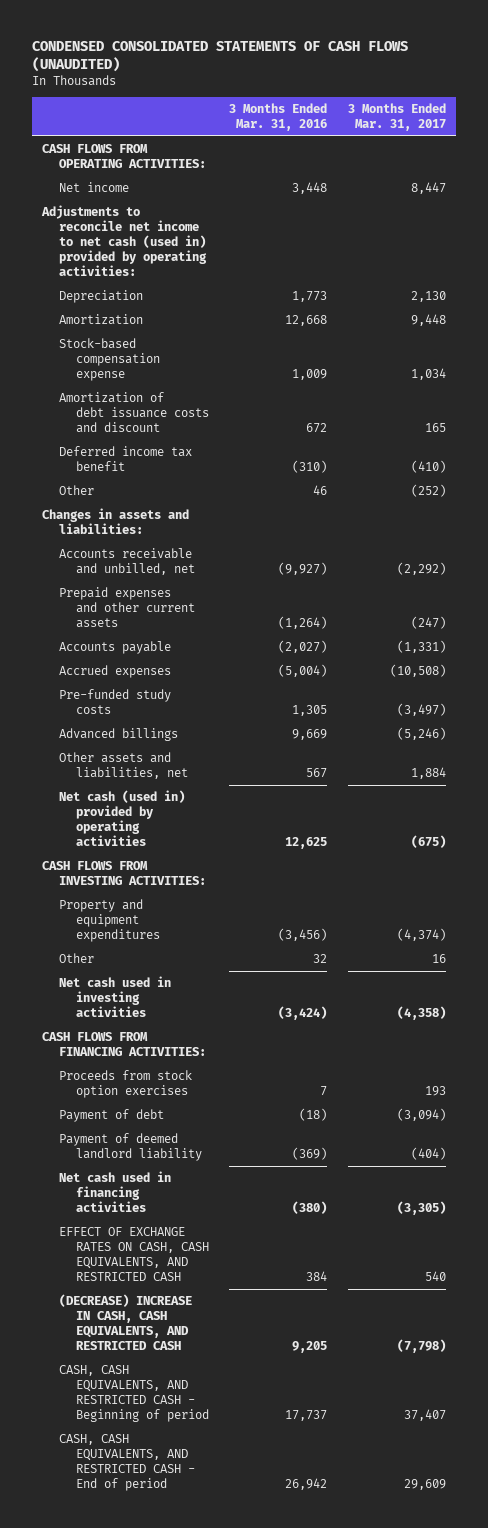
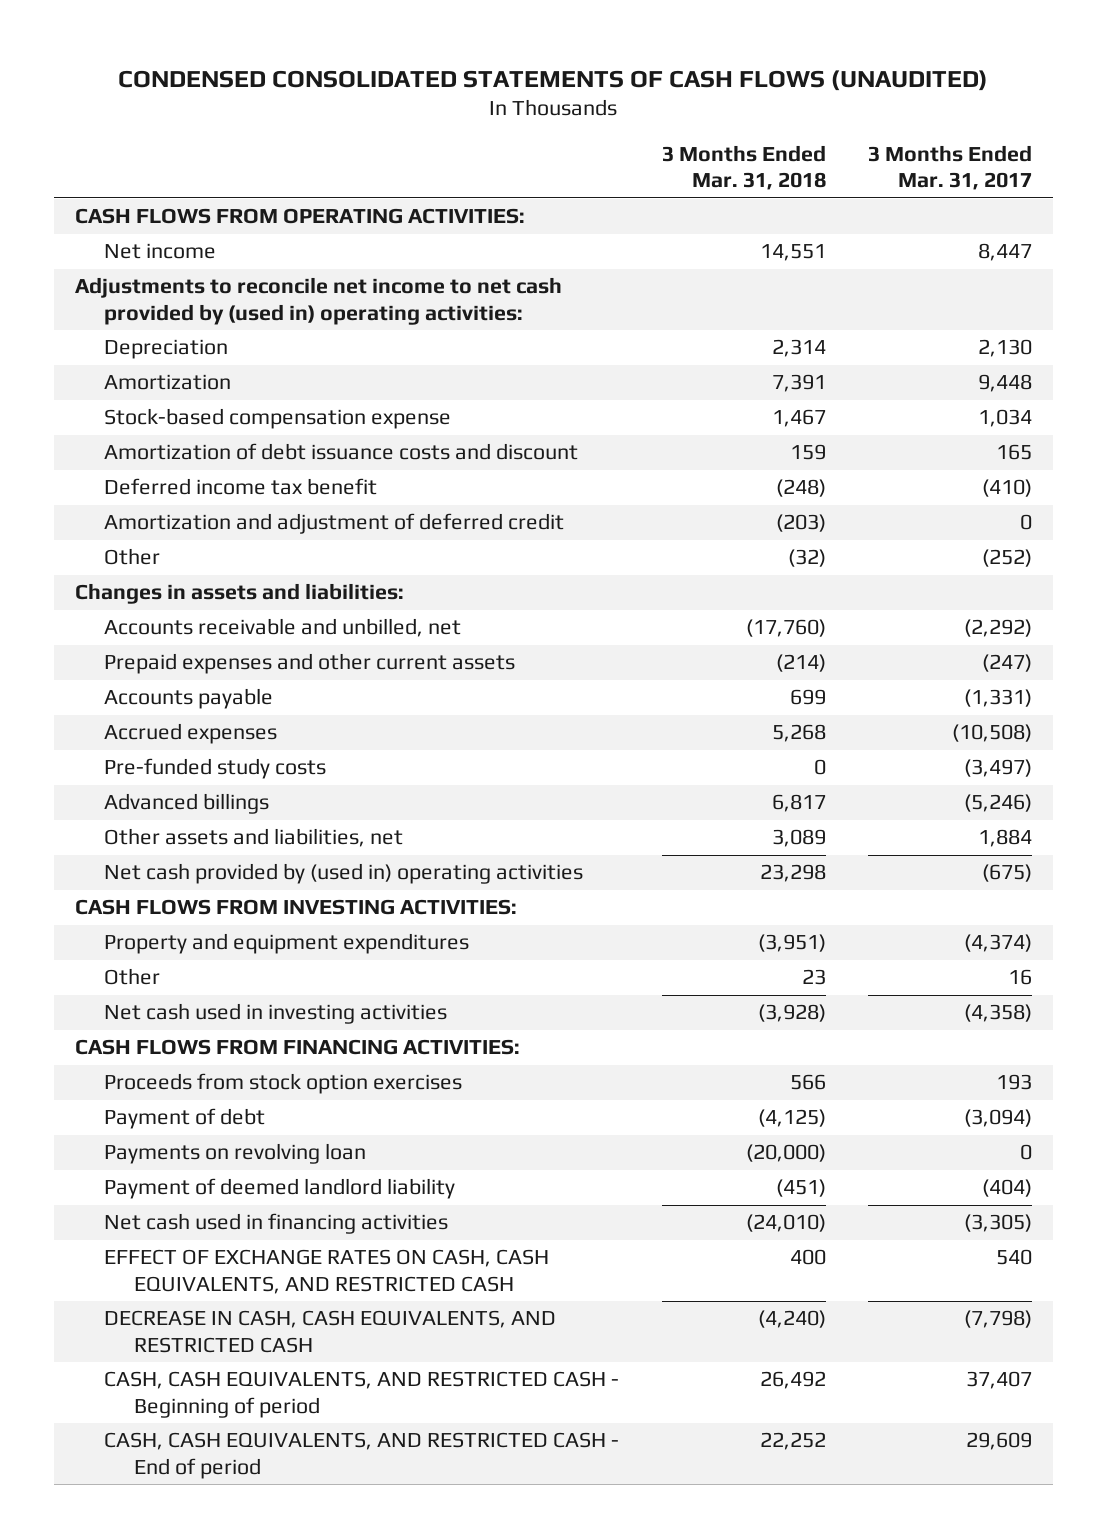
[229,103,328,131] 3 Months Ended Mar. 31, 2016 -> none
none -> [661,145,826,191] 3 Months Ended Mar. 31, 2018
[41,205,208,276] Adjustments to reconcile net income to net cash (used in) provided by operating activities: -> [74,277,562,325] Adjustments to reconcile net income to net cash provided by (used in) operating activities:
none -> [104,513,565,535] Amortization and adjustment of deferred credit
[59,790,186,847] Net cash (used in) provided by operating activities -> [104,863,584,885] Net cash provided by (used in) operating activities
none -> [104,1143,367,1165] Payments on revolving loan
[59,1294,193,1351] (DECREASE) INCREASE IN CASH, CASH EQUIVALENTS, AND RESTRICTED CASH -> [104,1310,557,1353] DECREASE IN CASH, CASH EQUIVALENTS, AND RESTRICTED CASH

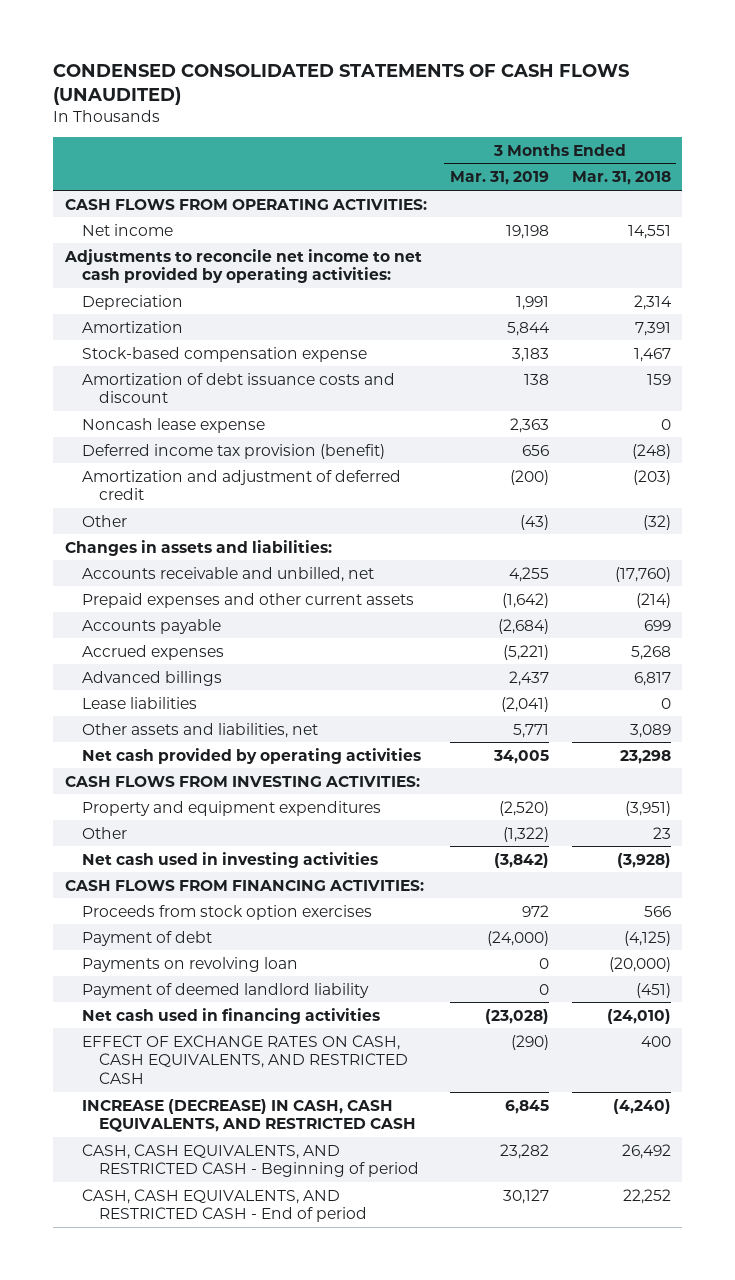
[868,145,1033,191] 3 Months Ended Mar. 31, 2017 -> none
none -> [449,171,549,186] Mar. 31, 2019
[74,277,562,325] Adjustments to reconcile net income to net cash provided by (used in) operating activities: -> [63,248,422,284] Adjustments to reconcile net income to net cash provided by operating activities:
none -> [81,417,265,433] Noncash lease expense
[104,478,378,496] Deferred income tax benefit -> [81,443,385,459] Deferred income tax provision (benefit)
[104,758,327,780] Pre-funded study costs -> none
none -> [81,696,197,709] Lease liabilities
[104,863,584,885] Net cash provided by (used in) operating activities -> [81,747,421,764] Net cash provided by operating activities
[104,1310,557,1353] DECREASE IN CASH, CASH EQUIVALENTS, AND RESTRICTED CASH -> [81,1098,417,1133] INCREASE (DECREASE) IN CASH, CASH EQUIVALENTS, AND RESTRICTED CASH

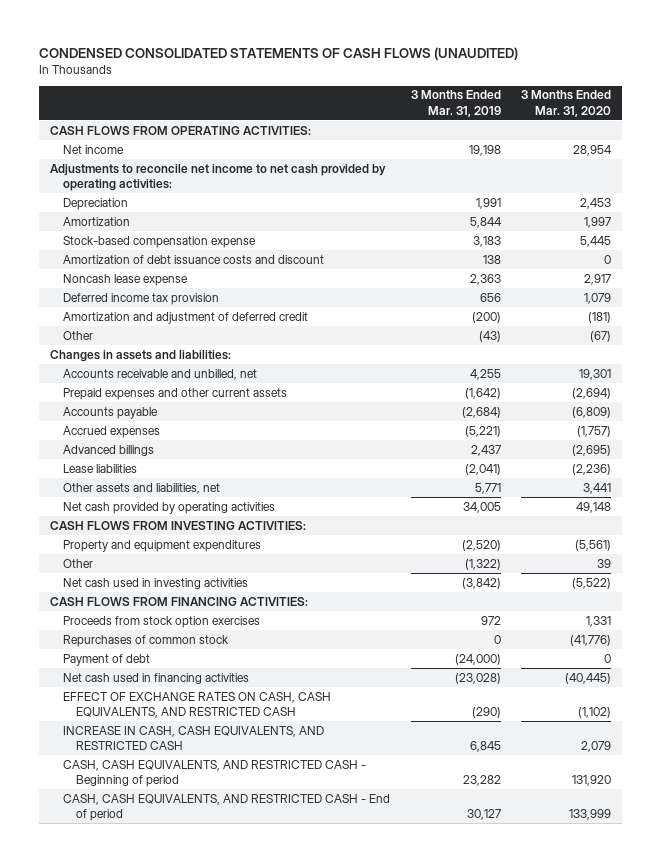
[571,171,671,186] Mar. 31, 2018 -> none
none -> [521,90,612,117] 3 Months Ended Mar. 31, 2020
[81,443,385,459] Deferred income tax provision (benefit) -> [62,292,219,305] Deferred income tax provision
none -> [62,634,229,647] Repurchases of common stock
[81,956,298,972] Payments on revolving loan -> none
[81,982,369,998] Payment of deemed landlord liability -> none
[81,1098,417,1133] INCREASE (DECREASE) IN CASH, CASH EQUIVALENTS, AND RESTRICTED CASH -> [62,725,324,751] INCREASE IN CASH, CASH EQUIVALENTS, AND RESTRICTED CASH

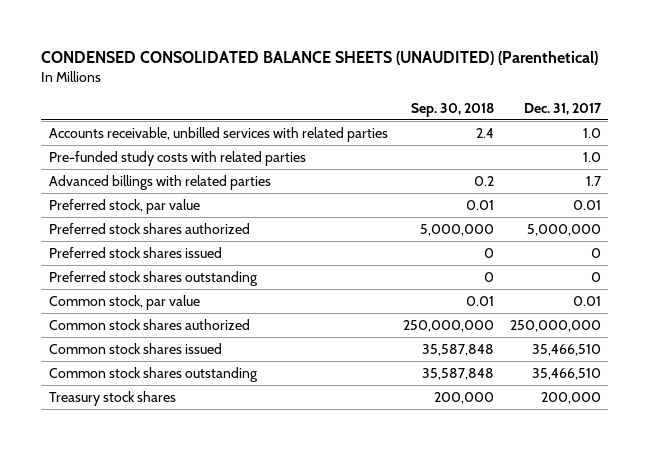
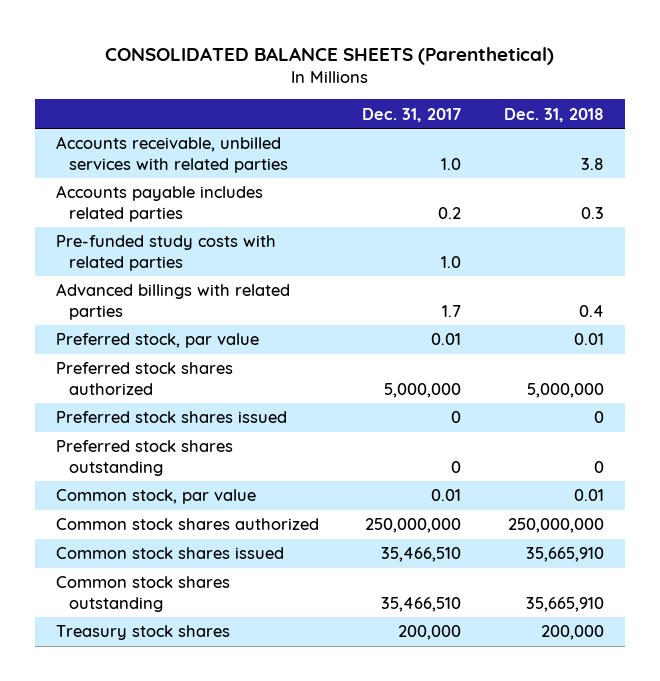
[41,51,599,66] CONDENSED CONSOLIDATED BALANCE SHEETS (UNAUDITED) (Parenthetical) -> [105,46,555,65] CONSOLIDATED BALANCE SHEETS (Parenthetical)
[411,102,495,117] Sep. 30, 2018 -> none
none -> [503,107,604,122] Dec. 31, 2018
none -> [56,185,264,222] Accounts payable includes related parties

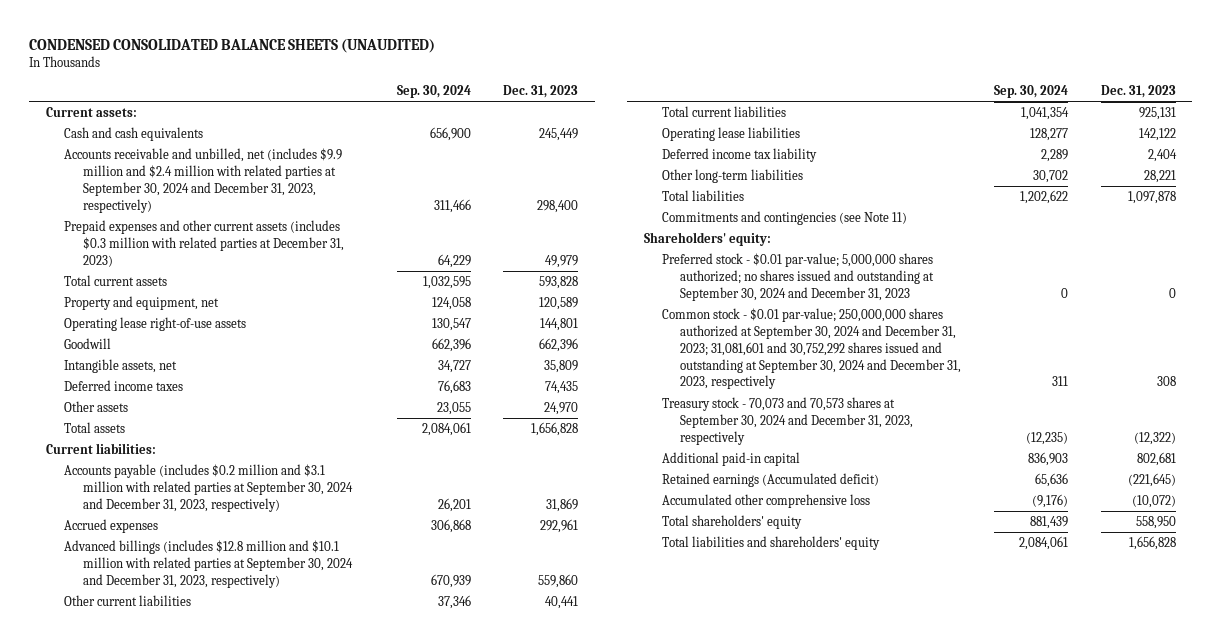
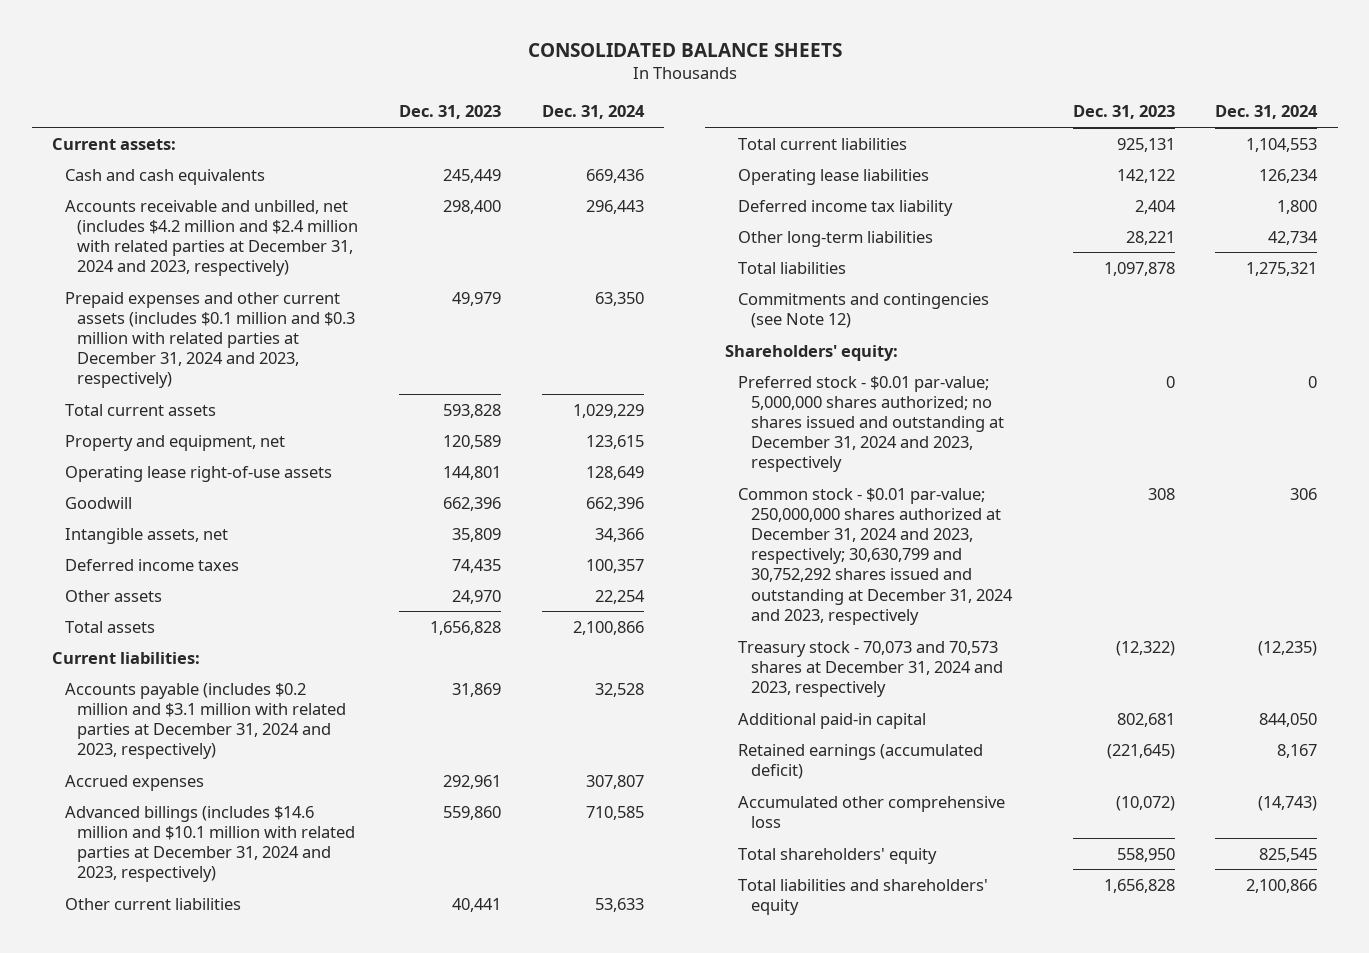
[29,38,436,53] CONDENSED CONSOLIDATED BALANCE SHEETS (UNAUDITED) -> [527,43,842,58] CONSOLIDATED BALANCE SHEETS
[396,85,471,99] Sep. 30, 2024 -> none
none -> [541,105,645,120] Dec. 31, 2024
[64,148,343,213] Accounts receivable and unbilled, net (includes $9.9 million and $2.4 million with related parties at September 30, 2024 and December 31, 2023, respectively) -> [64,199,359,277] Accounts receivable and unbilled, net (includes $4.2 million and $2.4 million with related parties at December 31, 2024 and 2023, respectively)
[64,220,344,267] Prepaid expenses and other current assets (includes $0.3 million with related parties at December 31, 2023) -> [64,291,356,389] Prepaid expenses and other current assets (includes $0.1 million and $0.3 million with related parties at December 31, 2024 and 2023, respectively)
[64,464,353,512] Accounts payable (includes $0.2 million and $3.1 million with related parties at September 30, 2024 and December 31, 2023, respectively) -> [64,682,347,760] Accounts payable (includes $0.2 million and $3.1 million with related parties at December 31, 2024 and 2023, respectively)
[64,540,353,588] Advanced billings (includes $12.8 million and $10.1 million with related parties at September 30, 2024 and December 31, 2023, respectively) -> [64,805,356,883] Advanced billings (includes $14.6 million and $10.1 million with related parties at December 31, 2024 and 2023, respectively)
[661,211,907,226] Commitments and contingencies (see Note 11) -> [738,292,990,328] Commitments and contingencies (see Note 12)
[661,253,935,301] Preferred stock - $0.01 par-value; 5,000,000 shares authorized; no shares issued and outstanding at September 30, 2024 and December 31, 2023 -> [738,375,1004,473] Preferred stock - $0.01 par-value; 5,000,000 shares authorized; no shares issued and outstanding at December 31, 2024 and 2023, respectively
[661,308,962,390] Common stock - $0.01 par-value; 250,000,000 shares authorized at September 30, 2024 and December 31, 2023; 31,081,601 and 30,752,292 shares issued and outstanding at September 30, 2024 and December 31, 2023, respectively -> [738,487,1013,625] Common stock - $0.01 par-value; 250,000,000 shares authorized at December 31, 2024 and 2023, respectively; 30,630,799 and 30,752,292 shares issued and outstanding at December 31, 2024 and 2023, respectively
[661,397,914,445] Treasury stock - 70,073 and 70,573 shares at September 30, 2024 and December 31, 2023, respectively -> [738,640,1003,698] Treasury stock - 70,073 and 70,573 shares at December 31, 2024 and 2023, respectively
[661,473,879,488] Retained earnings (Accumulated deficit) -> [738,743,984,779] Retained earnings (accumulated deficit)

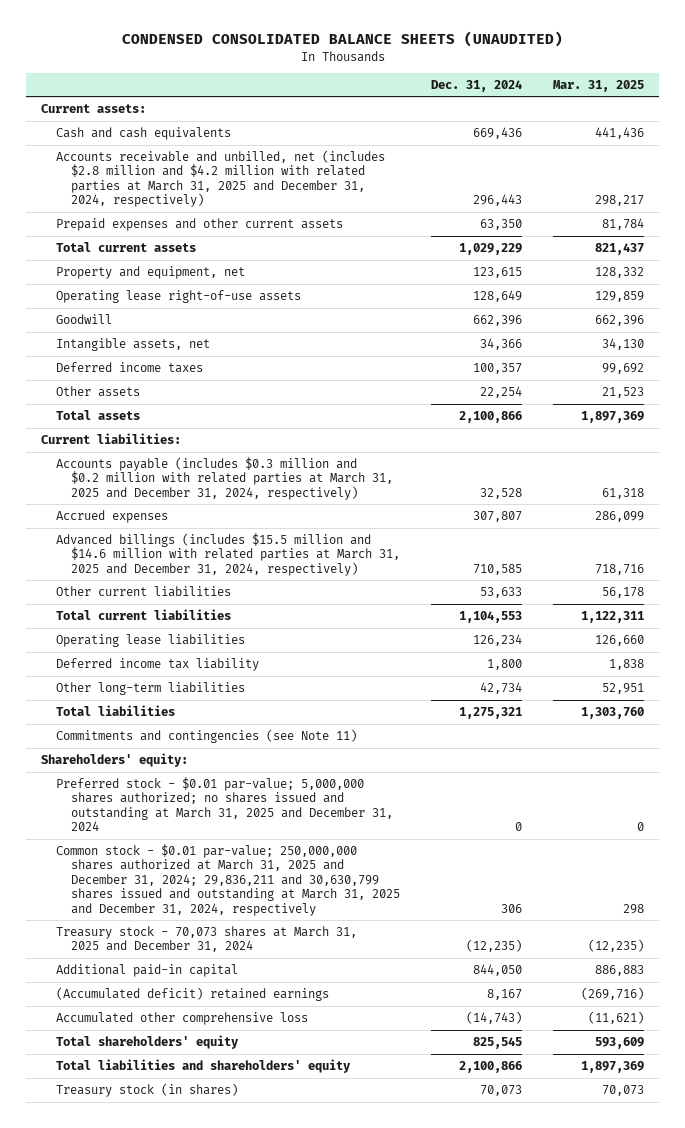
[527,43,842,58] CONSOLIDATED BALANCE SHEETS -> [121,31,563,48] CONDENSED CONSOLIDATED BALANCE SHEETS (UNAUDITED)
[399,105,502,120] Dec. 31, 2023 -> none
none -> [552,79,644,92] Mar. 31, 2025
[64,199,359,277] Accounts receivable and unbilled, net (includes $4.2 million and $2.4 million with related parties at December 31, 2024 and 2023, respectively) -> [56,149,386,208] Accounts receivable and unbilled, net (includes $2.8 million and $4.2 million with related parties at March 31, 2025 and December 31, 2024, respectively)
[64,291,356,389] Prepaid expenses and other current assets (includes $0.1 million and $0.3 million with related parties at December 31, 2024 and 2023, respectively) -> [56,217,344,231] Prepaid expenses and other current assets
[64,682,347,760] Accounts payable (includes $0.2 million and $3.1 million with related parties at December 31, 2024 and 2023, respectively) -> [56,456,394,500] Accounts payable (includes $0.3 million and $0.2 million with related parties at March 31, 2025 and December 31, 2024, respectively)
[64,805,356,883] Advanced billings (includes $14.6 million and $10.1 million with related parties at December 31, 2024 and 2023, respectively) -> [56,532,401,576] Advanced billings (includes $15.5 million and $14.6 million with related parties at March 31, 2025 and December 31, 2024, respectively)
[738,292,990,328] Commitments and contingencies (see Note 12) -> [56,728,358,743] Commitments and contingencies (see Note 11)
[738,375,1004,473] Preferred stock - $0.01 par-value; 5,000,000 shares authorized; no shares issued and outstanding at December 31, 2024 and 2023, respectively -> [56,776,394,832] Preferred stock - $0.01 par-value; 5,000,000 shares authorized; no shares issued and outstanding at March 31, 2025 and December 31, 2024
[738,487,1013,625] Common stock - $0.01 par-value; 250,000,000 shares authorized at December 31, 2024 and 2023, respectively; 30,630,799 and 30,752,292 shares issued and outstanding at December 31, 2024 and 2023, respectively -> [56,843,401,916] Common stock - $0.01 par-value; 250,000,000 shares authorized at March 31, 2025 and December 31, 2024; 29,836,211 and 30,630,799 shares issued and outstanding at March 31, 2025 and December 31, 2024, respectively
[738,640,1003,698] Treasury stock - 70,073 and 70,573 shares at December 31, 2024 and 2023, respectively -> [56,925,358,953] Treasury stock - 70,073 shares at March 31, 2025 and December 31, 2024
[738,743,984,779] Retained earnings (accumulated deficit) -> [56,986,330,1001] (Accumulated deficit) retained earnings
none -> [56,1082,239,1097] Treasury stock (in shares)

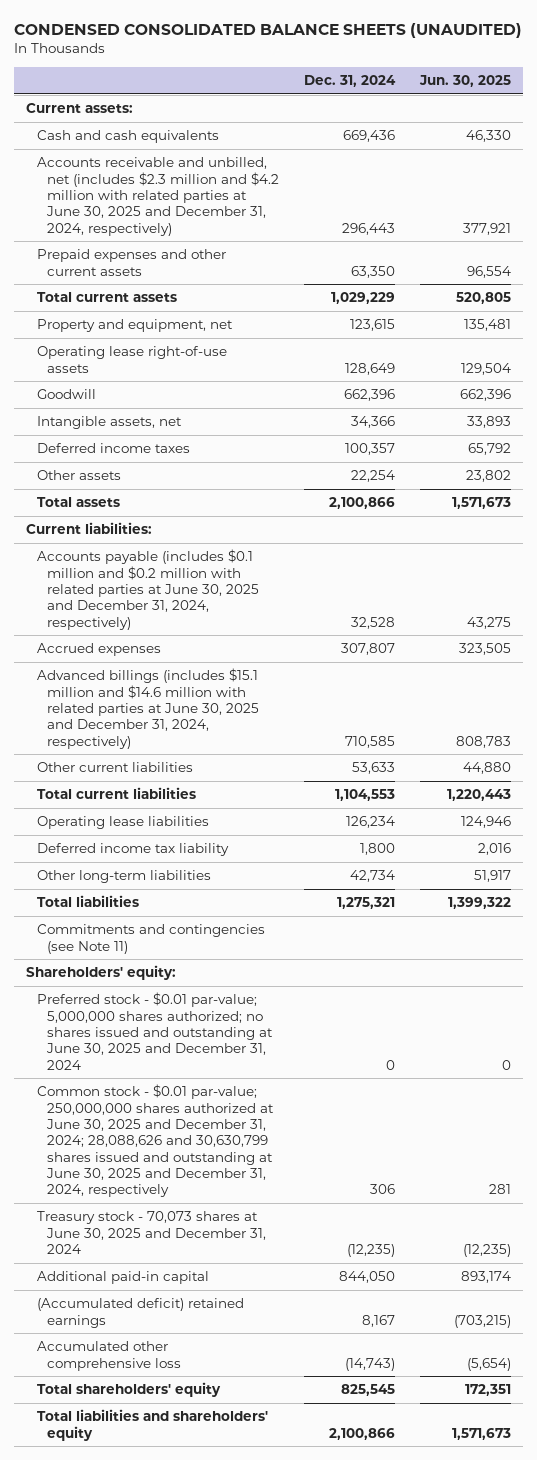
[552,79,644,92] Mar. 31, 2025 -> none
none -> [418,74,511,87] Jun. 30, 2025
[56,149,386,208] Accounts receivable and unbilled, net (includes $2.8 million and $4.2 million with related parties at March 31, 2025 and December 31, 2024, respectively) -> [36,157,280,236] Accounts receivable and unbilled, net (includes $2.3 million and $4.2 million with related parties at June 30, 2025 and December 31, 2024, respectively)
[56,456,394,500] Accounts payable (includes $0.3 million and $0.2 million with related parties at March 31, 2025 and December 31, 2024, respectively) -> [36,549,260,630] Accounts payable (includes $0.1 million and $0.2 million with related parties at June 30, 2025 and December 31, 2024, respectively)
[56,532,401,576] Advanced billings (includes $15.5 million and $14.6 million with related parties at March 31, 2025 and December 31, 2024, respectively) -> [36,668,260,749] Advanced billings (includes $15.1 million and $14.6 million with related parties at June 30, 2025 and December 31, 2024, respectively)
[56,776,394,832] Preferred stock - $0.01 par-value; 5,000,000 shares authorized; no shares issued and outstanding at March 31, 2025 and December 31, 2024 -> [36,992,274,1070] Preferred stock - $0.01 par-value; 5,000,000 shares authorized; no shares issued and outstanding at June 30, 2025 and December 31, 2024
[56,843,401,916] Common stock - $0.01 par-value; 250,000,000 shares authorized at March 31, 2025 and December 31, 2024; 29,836,211 and 30,630,799 shares issued and outstanding at March 31, 2025 and December 31, 2024, respectively -> [36,1084,275,1198] Common stock - $0.01 par-value; 250,000,000 shares authorized at June 30, 2025 and December 31, 2024; 28,088,626 and 30,630,799 shares issued and outstanding at June 30, 2025 and December 31, 2024, respectively
[56,925,358,953] Treasury stock - 70,073 shares at March 31, 2025 and December 31, 2024 -> [36,1211,267,1254] Treasury stock - 70,073 shares at June 30, 2025 and December 31, 2024
[56,1082,239,1097] Treasury stock (in shares) -> none

